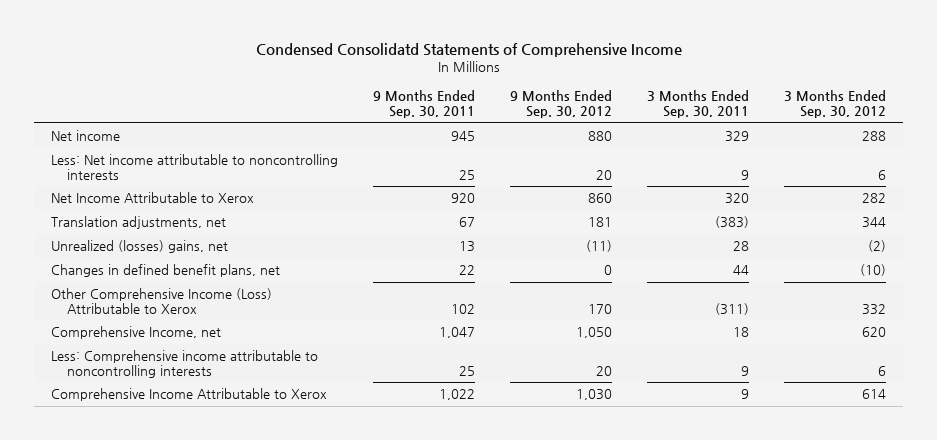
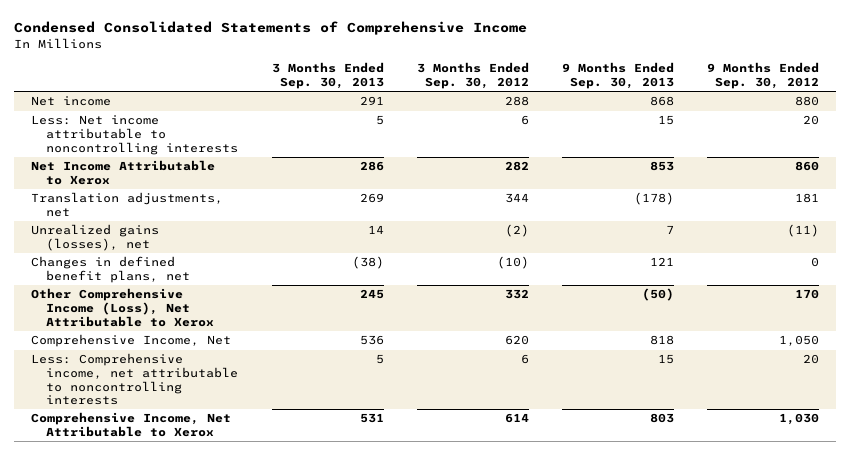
[255,42,682,57] Condensed Consolidatd Statements of Comprehensive Income -> [14,21,528,36] Condensed Consolidated Statements of Comprehensive Income
[373,90,476,119] 9 Months Ended Sep. 30, 2011 -> none
[647,90,750,119] 3 Months Ended Sep. 30, 2011 -> none
none -> [271,62,384,89] 3 Months Ended Sep. 30, 2013
none -> [561,62,674,89] 9 Months Ended Sep. 30, 2013
[51,240,229,254] Unrealized (losses) gains, net -> [30,224,159,251] Unrealized gains (losses), net
[51,288,273,315] Other Comprehensive Income (Loss) Attributable to Xerox -> [30,288,215,327] Other Comprehensive Income (Loss), Net Attributable to Xerox
[51,326,222,340] Comprehensive Income, net -> [30,334,231,348] Comprehensive Income, Net
[51,350,319,379] Less: Comprehensive income attributable to noncontrolling interests -> [30,353,239,406] Less: Comprehensive income, net attributable to noncontrolling interests
[51,388,328,402] Comprehensive Income Attributable to Xerox -> [30,412,231,437] Comprehensive Income, Net Attributable to Xerox

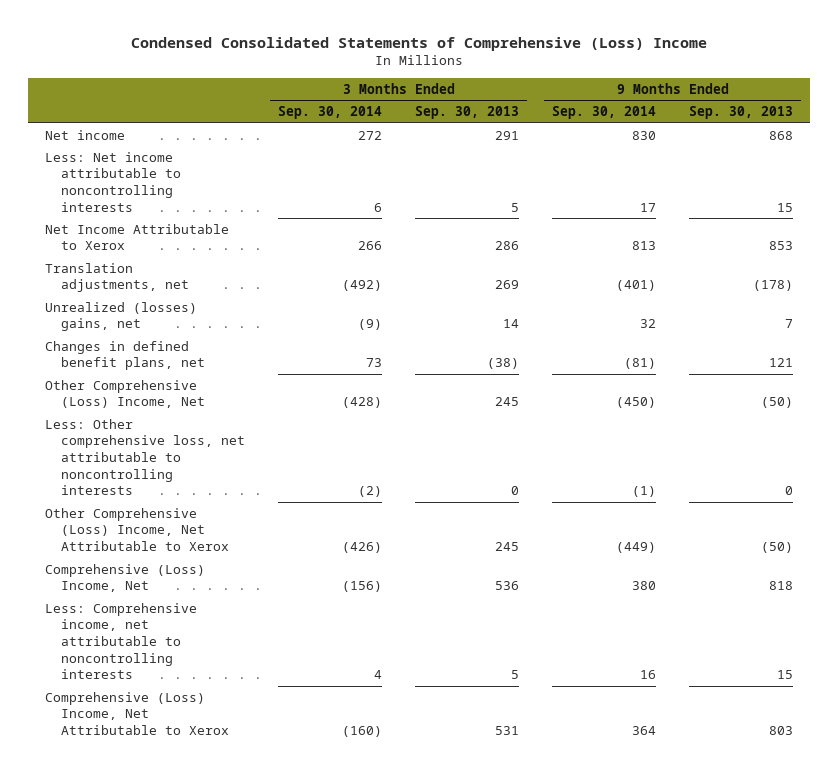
[14,21,528,36] Condensed Consolidated Statements of Comprehensive Income -> [130,37,707,52] Condensed Consolidated Statements of Comprehensive (Loss) Income
[416,62,529,89] 3 Months Ended Sep. 30, 2012 -> none
[706,62,819,89] 9 Months Ended Sep. 30, 2012 -> none
none -> [278,106,383,120] Sep. 30, 2014
none -> [552,106,657,120] Sep. 30, 2014
[30,224,159,251] Unrealized gains (losses), net -> [44,301,197,332] Unrealized (losses) gains, net
none -> [44,379,206,409] Other Comprehensive (Loss) Income, Net
none -> [44,418,246,496] Less: Other comprehensive loss, net attributable to noncontrolling interests
[30,288,215,327] Other Comprehensive Income (Loss), Net Attributable to Xerox -> [44,507,230,552] Other Comprehensive (Loss) Income, Net Attributable to Xerox
[30,334,231,348] Comprehensive Income, Net -> [44,563,205,593] Comprehensive (Loss) Income, Net
[30,412,231,437] Comprehensive Income, Net Attributable to Xerox -> [44,691,230,736] Comprehensive (Loss) Income, Net Attributable to Xerox

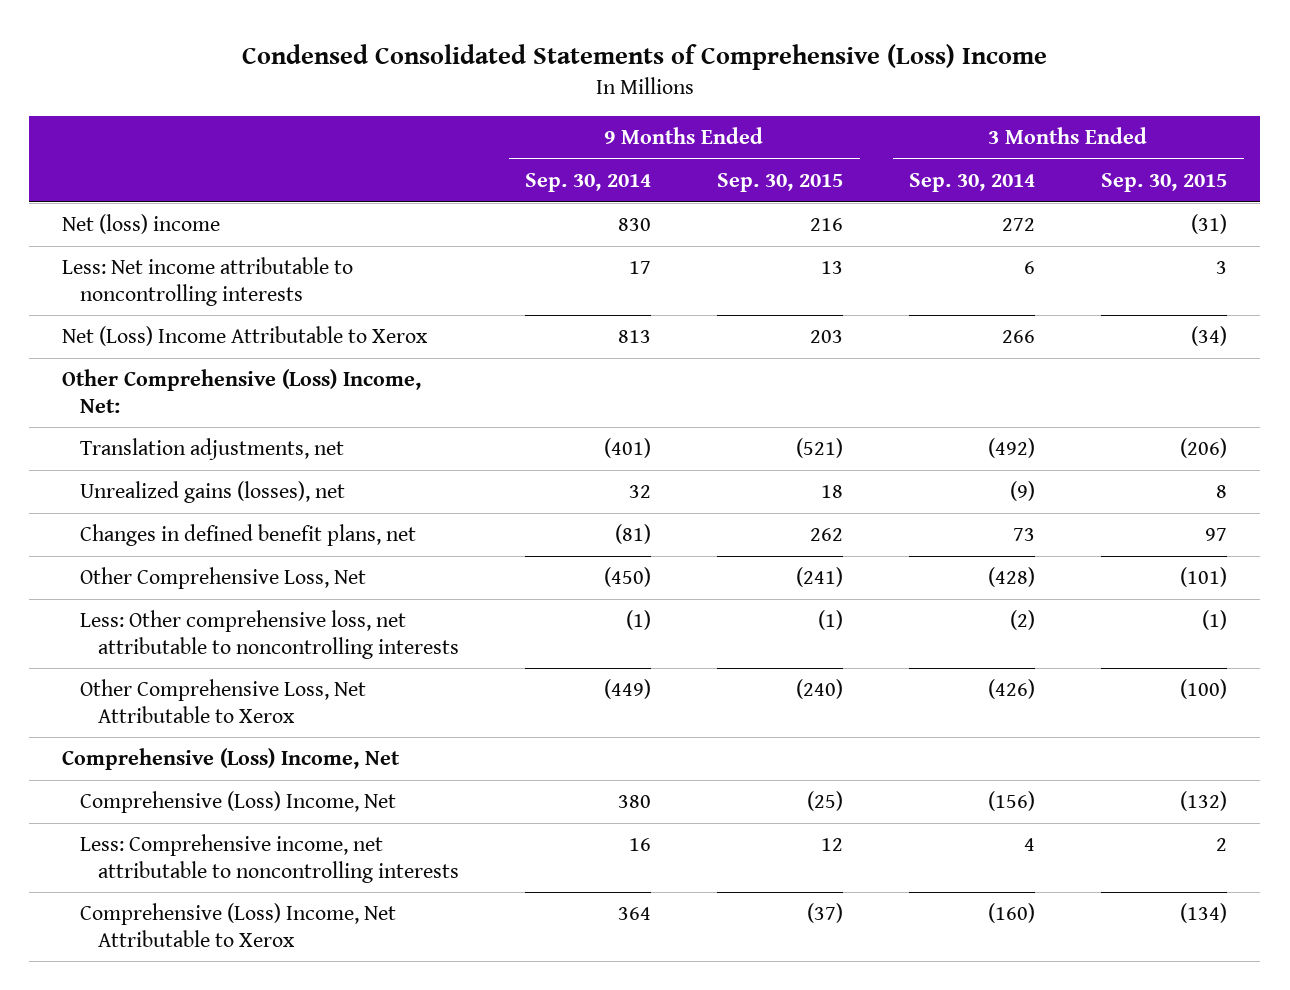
[415,106,520,120] Sep. 30, 2013 -> none
[689,106,794,120] Sep. 30, 2013 -> none
none -> [717,172,844,192] Sep. 30, 2015
none -> [1101,172,1228,192] Sep. 30, 2015
[44,129,125,140] Net income -> [62,214,221,235] Net (loss) income
[44,223,229,251] Net Income Attributable to Xerox -> [62,326,429,347] Net (Loss) Income Attributable to Xerox
none -> [62,369,422,413] Other Comprehensive (Loss) Income, Net:
[44,301,197,332] Unrealized (losses) gains, net -> [80,481,346,504] Unrealized gains (losses), net
[44,379,206,409] Other Comprehensive (Loss) Income, Net -> [80,567,367,590] Other Comprehensive Loss, Net
[44,507,230,552] Other Comprehensive (Loss) Income, Net Attributable to Xerox -> [80,679,367,723] Other Comprehensive Loss, Net Attributable to Xerox
none -> [62,748,401,771] Comprehensive (Loss) Income, Net

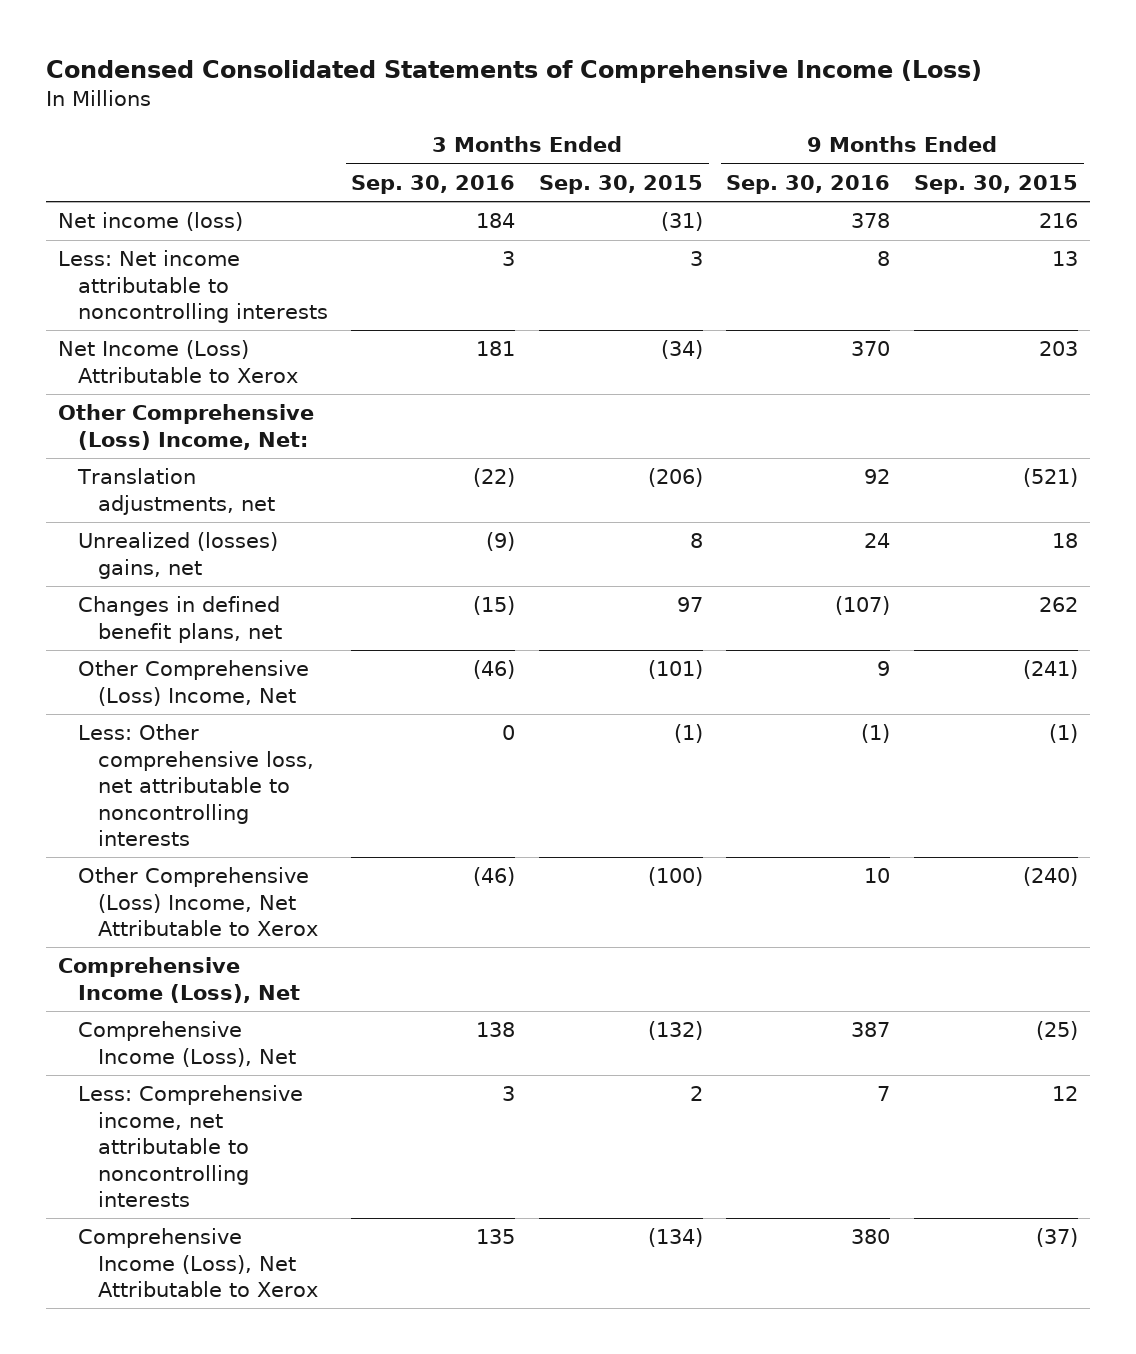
[241,43,1047,70] Condensed Consolidated Statements of Comprehensive (Loss) Income -> [45,59,982,83] Condensed Consolidated Statements of Comprehensive Income (Loss)
[525,172,652,192] Sep. 30, 2014 -> none
[909,172,1036,192] Sep. 30, 2014 -> none
none -> [351,174,516,194] Sep. 30, 2016
none -> [726,174,891,194] Sep. 30, 2016
[62,214,221,235] Net (loss) income -> [57,212,243,232] Net income (loss)
[62,326,429,347] Net (Loss) Income Attributable to Xerox -> [57,340,298,383] Net Income (Loss) Attributable to Xerox
[80,481,346,504] Unrealized gains (losses), net -> [77,532,278,579] Unrealized (losses) gains, net
[80,567,367,590] Other Comprehensive Loss, Net -> [77,660,309,706] Other Comprehensive (Loss) Income, Net
[80,679,367,723] Other Comprehensive Loss, Net Attributable to Xerox -> [77,867,319,937] Other Comprehensive (Loss) Income, Net Attributable to Xerox
[62,748,401,771] Comprehensive (Loss) Income, Net -> [57,957,300,1003] Comprehensive Income (Loss), Net
[80,791,397,814] Comprehensive (Loss) Income, Net -> [77,1021,297,1067] Comprehensive Income (Loss), Net
[80,903,397,947] Comprehensive (Loss) Income, Net Attributable to Xerox -> [77,1228,319,1298] Comprehensive Income (Loss), Net Attributable to Xerox

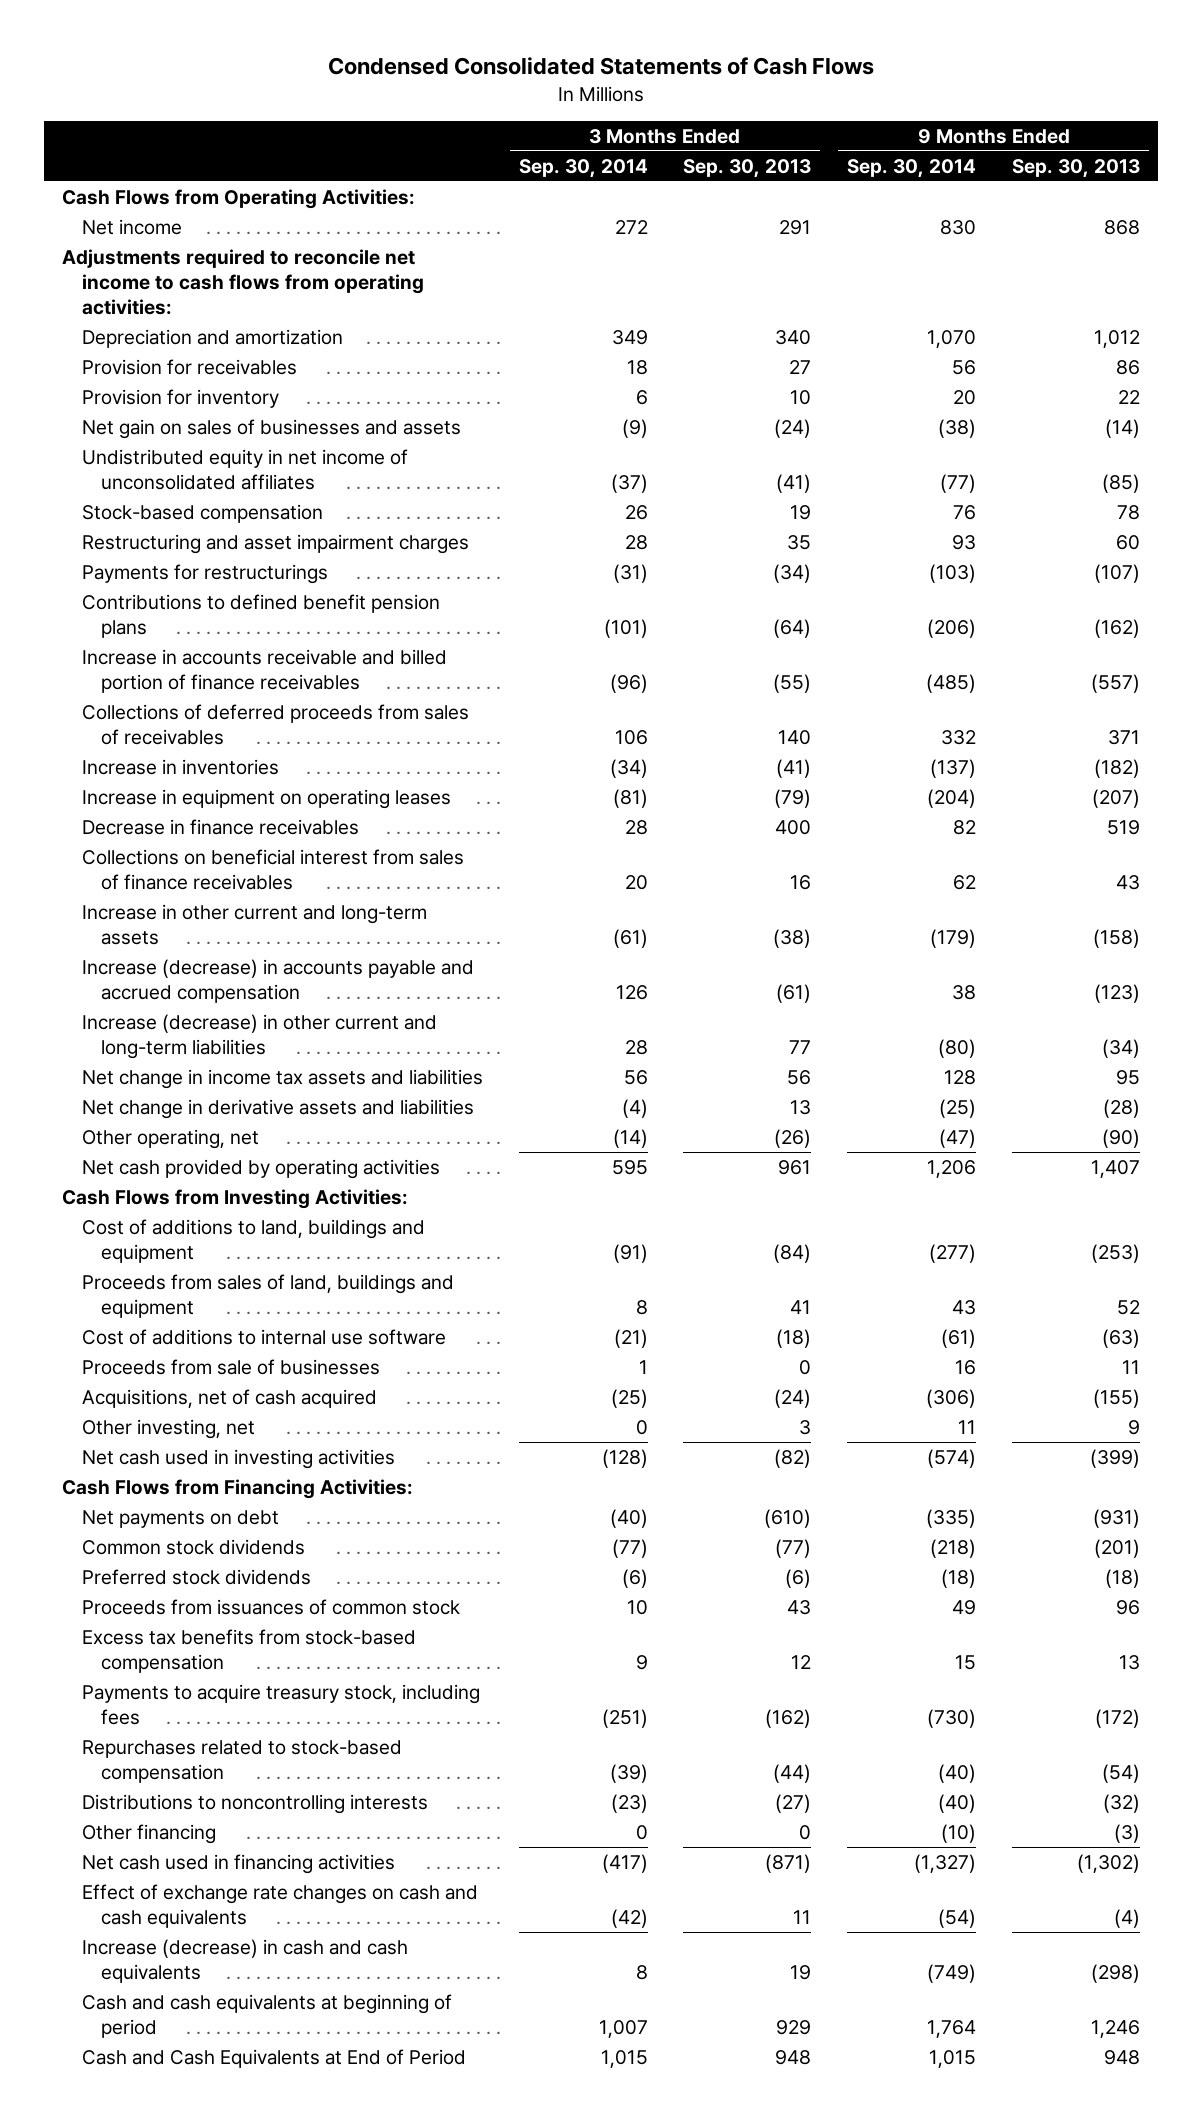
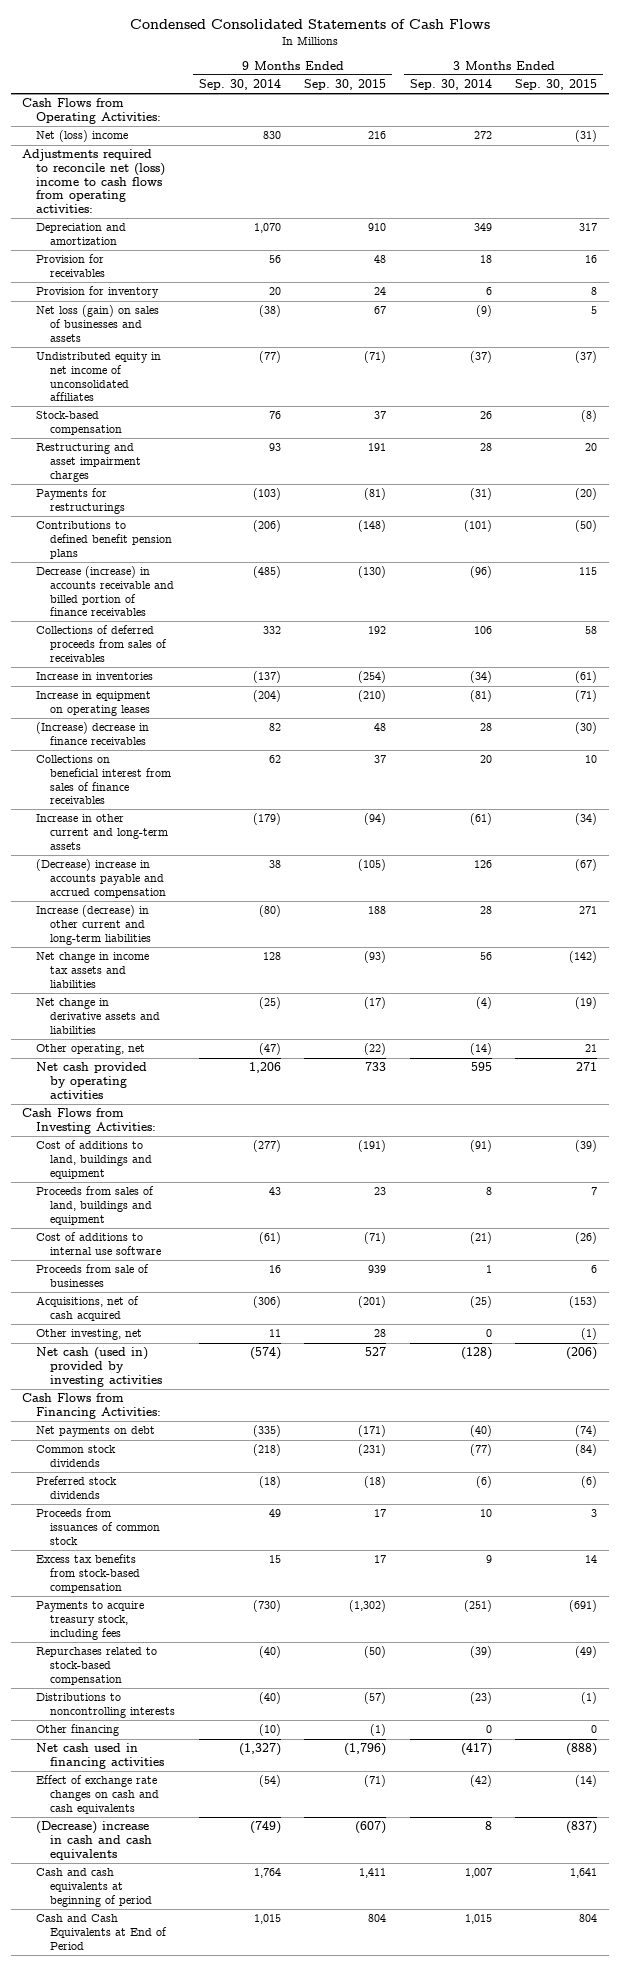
[683,158,812,178] Sep. 30, 2013 -> none
[1012,158,1141,178] Sep. 30, 2013 -> none
none -> [304,79,387,91] Sep. 30, 2015
none -> [515,79,598,91] Sep. 30, 2015
[81,219,182,236] Net income -> [36,130,129,143] Net (loss) income
[61,249,424,316] Adjustments required to reconcile net income to cash flows from operating activities: -> [22,149,166,213] Adjustments required to reconcile net (loss) income to cash flows from operating activities:
[81,419,461,440] Net gain on sales of businesses and assets -> [36,305,160,342] Net loss (gain) on sales of businesses and assets
[81,649,447,694] Increase in accounts receivable and billed portion of finance receivables -> [36,566,175,617] Decrease (increase) in accounts receivable and billed portion of finance receivables
[81,819,359,836] Decrease in finance receivables -> [36,722,150,745] (Increase) decrease in finance receivables
[81,959,474,1004] Increase (decrease) in accounts payable and accrued compensation -> [36,859,167,898] (Decrease) increase in accounts payable and accrued compensation
[81,1449,395,1470] Net cash used in investing activities -> [36,1347,163,1387] Net cash (used in) provided by investing activities
[81,1939,408,1984] Increase (decrease) in cash and cash equivalents -> [36,1821,153,1860] (Decrease) increase in cash and cash equivalents

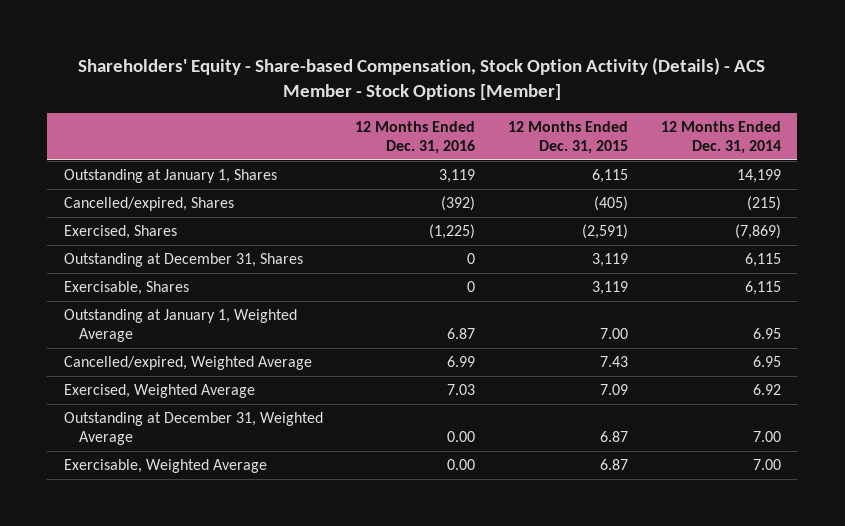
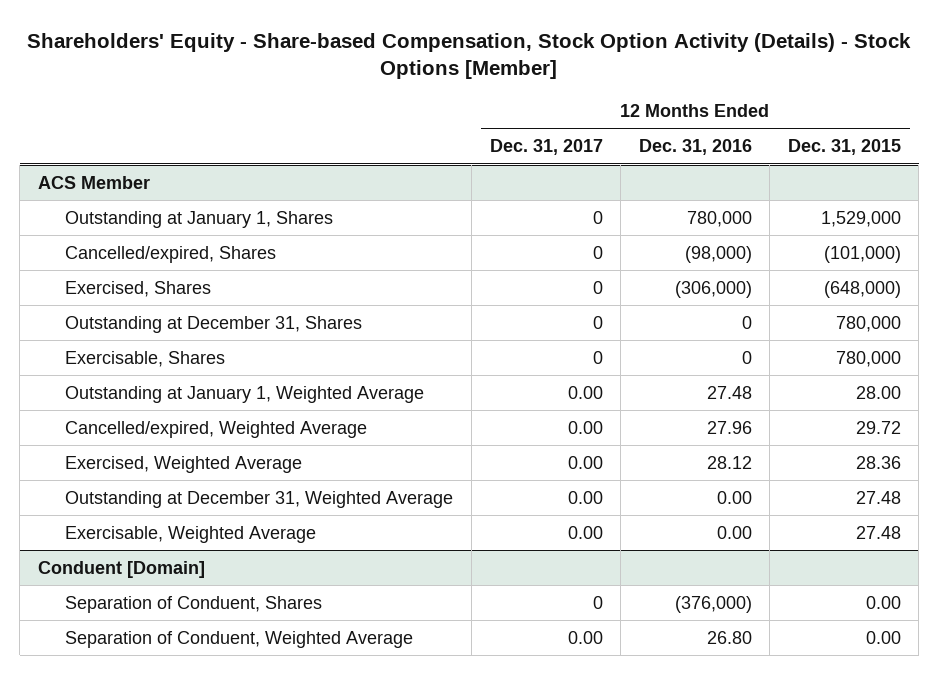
[78,57,766,100] Shareholders' Equity - Share-based Compensation, Stock Option Activity (Details) - ACS Member - Stock Options [Member] -> [27,32,912,80] Shareholders' Equity - Share-based Compensation, Stock Option Activity (Details) - Stock Options [Member]
[660,120,781,155] 12 Months Ended Dec. 31, 2014 -> none
none -> [489,139,603,156] Dec. 31, 2017
none -> [37,175,150,189] ACS Member
[439,169,476,184] 3,119 -> [686,210,752,227] 780,000
[592,169,629,184] 6,115 -> [820,210,901,227] 1,529,000
[441,196,476,212] (392) -> [684,245,752,263] (98,000)
[594,196,629,212] (405) -> [823,245,901,263] (101,000)
[429,224,476,240] (1,225) -> [674,280,752,298] (306,000)
[582,224,629,240] (2,591) -> [823,280,901,298] (648,000)
[592,253,629,268] 3,119 -> [835,315,901,332] 780,000
[592,281,629,296] 3,119 -> [835,350,901,367] 780,000
[447,328,476,340] 6.87 -> [706,385,752,399] 27.48
[600,328,629,340] 7.00 -> [855,385,901,399] 28.00
[447,356,476,368] 6.99 -> [706,420,752,434] 27.96
[600,356,629,368] 7.43 -> [855,420,901,434] 29.72
[447,384,476,396] 7.03 -> [706,455,752,469] 28.12
[600,384,629,396] 7.09 -> [855,455,901,469] 28.36
[600,431,629,443] 6.87 -> [855,490,901,504] 27.48
[600,459,629,471] 6.87 -> [855,525,901,539] 27.48
none -> [37,560,205,578] Conduent [Domain]
none -> [65,595,323,613] Separation of Conduent, Shares
none -> [65,630,414,648] Separation of Conduent, Weighted Average

